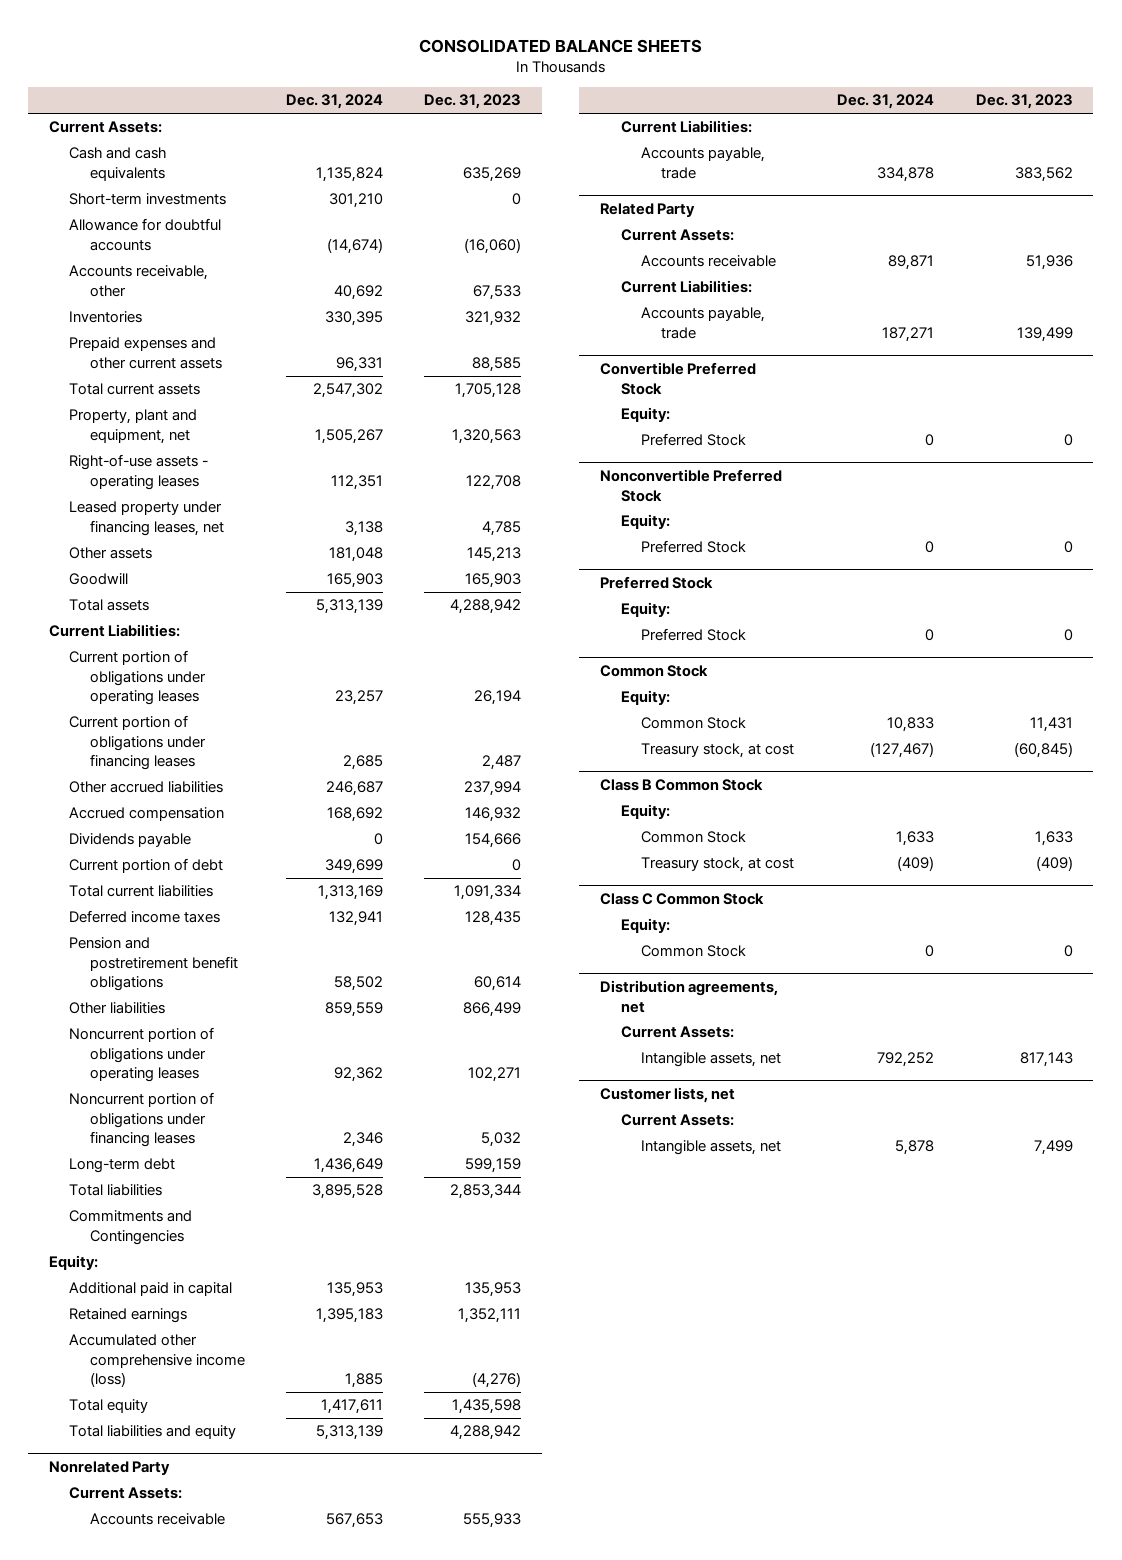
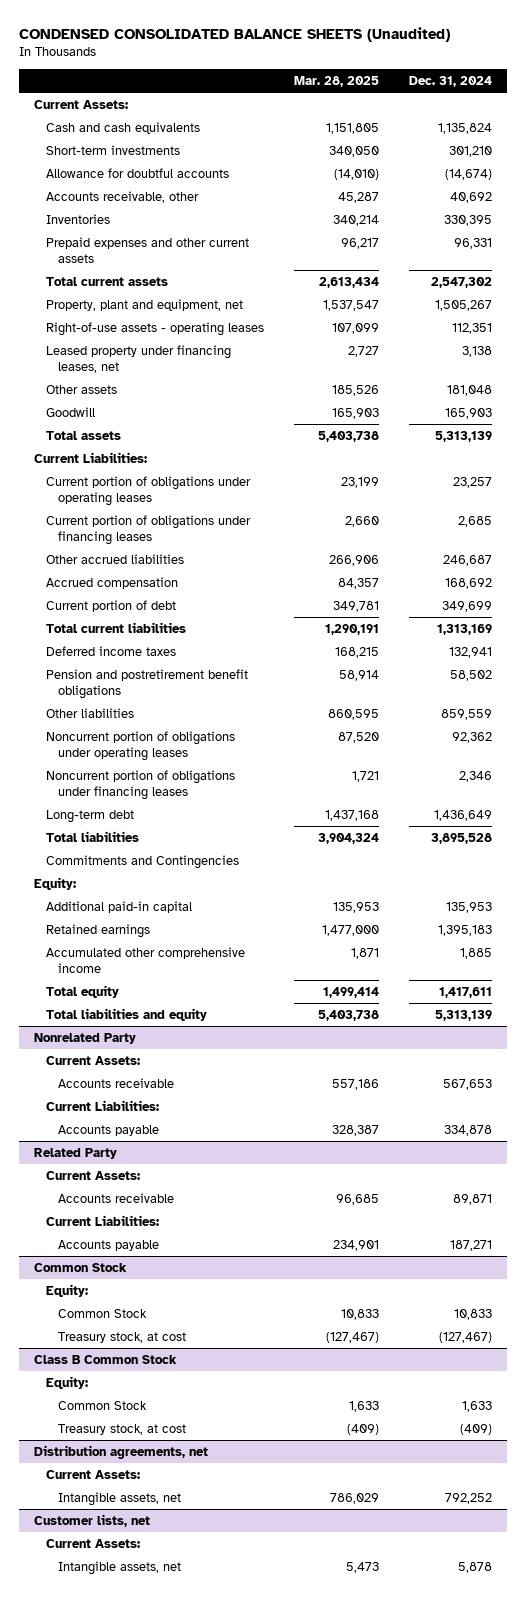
[418,38,702,53] CONSOLIDATED BALANCE SHEETS -> [18,26,450,42] CONDENSED CONSOLIDATED BALANCE SHEETS (Unaudited)
[424,94,522,110] Dec. 31, 2023 -> none
none -> [293,76,379,88] Mar. 28, 2025
[69,833,192,848] Dividends payable -> none
[69,1282,233,1297] Additional paid in capital -> [45,900,192,913] Additional paid-in capital
[69,1334,245,1388] Accumulated other comprehensive income (loss) -> [45,946,245,974] Accumulated other comprehensive income
[641,147,766,179] Accounts payable, trade -> [58,1124,160,1136] Accounts payable
[600,362,757,395] Convertible Preferred Stock -> none
[620,407,670,423] Equity: -> none
[641,433,747,447] Preferred Stock -> none
[600,469,783,502] Nonconvertible Preferred Stock -> none
[620,514,670,530] Equity: -> none
[641,540,747,554] Preferred Stock -> none
[600,576,714,590] Preferred Stock -> none
[620,602,670,618] Equity: -> none
[641,628,747,642] Preferred Stock -> none
[641,307,766,339] Accounts payable, trade -> [58,1239,160,1251] Accounts payable
[600,893,765,906] Class C Common Stock -> none
[620,918,670,934] Equity: -> none
[641,945,747,958] Common Stock -> none

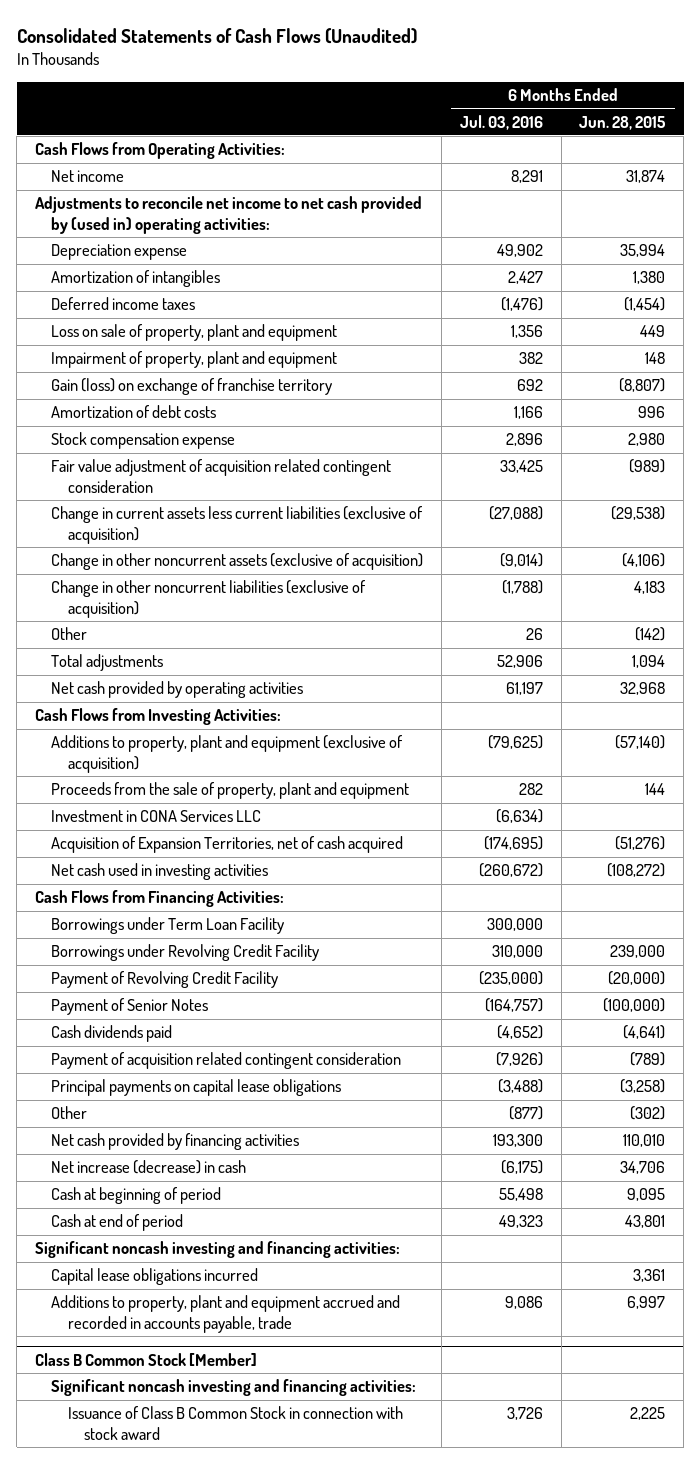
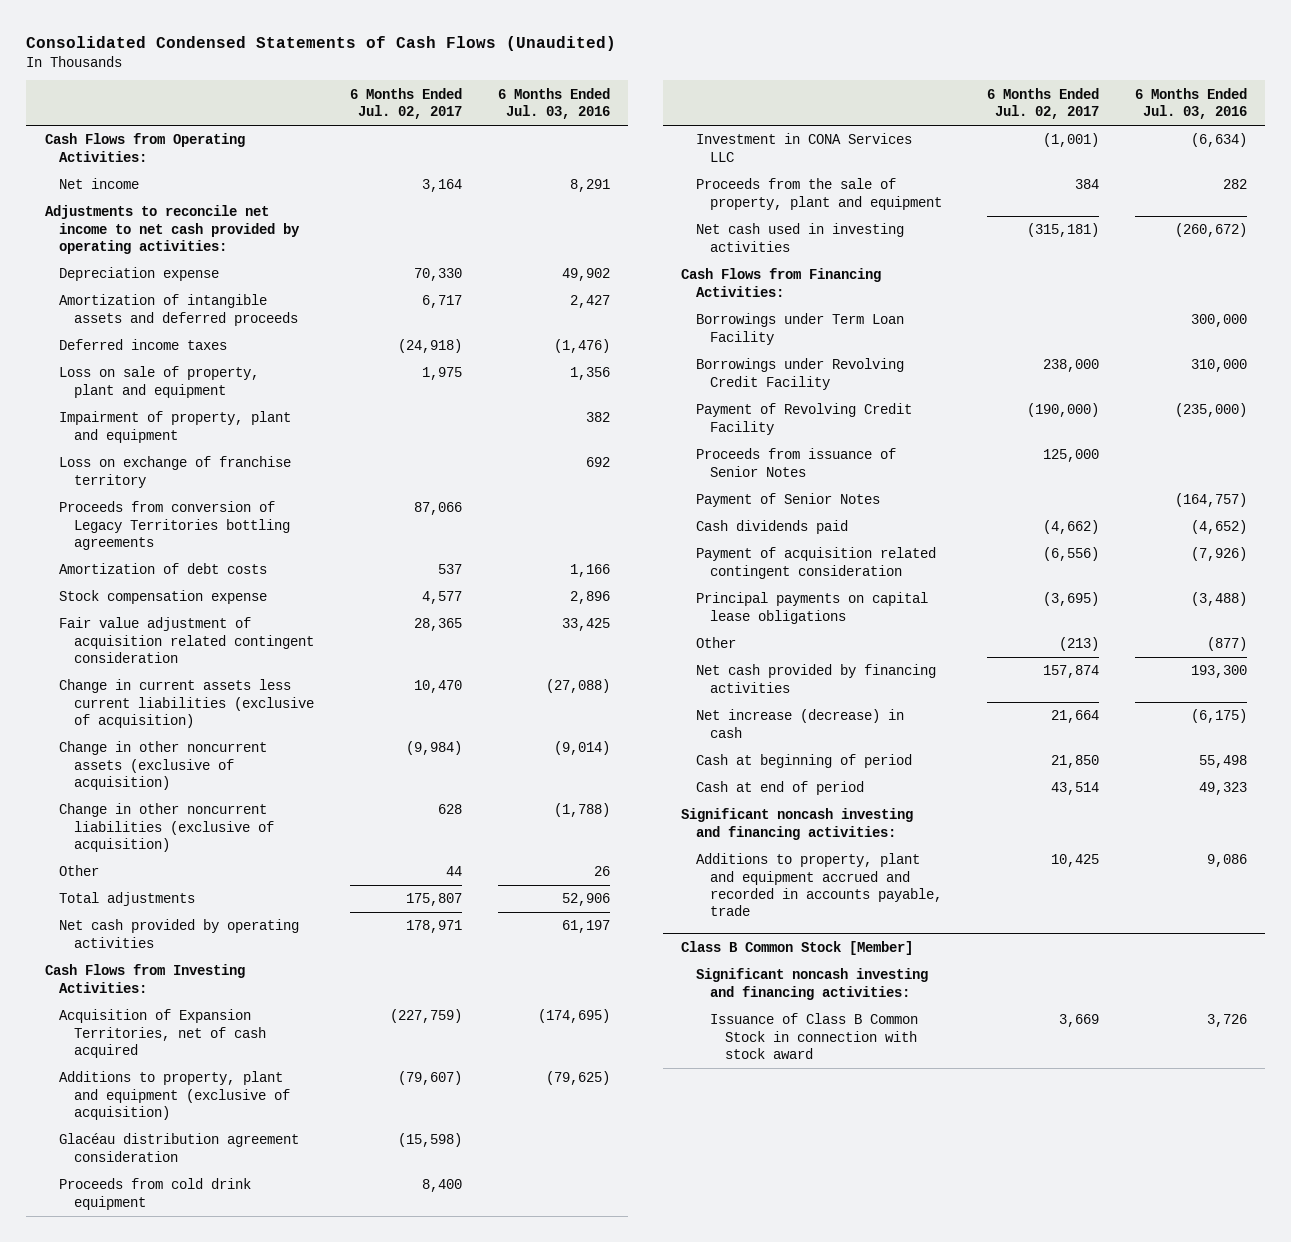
[16,27,417,44] Consolidated Statements of Cash Flows (Unaudited) -> [26,35,617,51] Consolidated Condensed Statements of Cash Flows (Unaudited)
[579,115,667,130] Jun. 28, 2015 -> none
none -> [349,87,462,120] 6 Months Ended Jul. 02, 2017
[35,196,423,234] Adjustments to reconcile net income to net cash provided by (used in) operating activities: -> [44,205,301,254] Adjustments to reconcile net income to net cash provided by operating activities:
[51,270,221,288] Amortization of intangibles -> [59,294,298,326] Amortization of intangible assets and deferred proceeds
[51,378,333,396] Gain (loss) on exchange of franchise territory -> [59,456,292,488] Loss on exchange of franchise territory
none -> [59,501,290,550] Proceeds from conversion of Legacy Territories bottling agreements
[51,836,404,854] Acquisition of Expansion Territories, net of cash acquired -> [59,1009,266,1058] Acquisition of Expansion Territories, net of cash acquired
none -> [59,1133,300,1162] Glacéau distribution agreement consideration
none -> [59,1178,252,1210] Proceeds from cold drink equipment
[51,782,410,800] Proceeds from the sale of property, plant and equipment -> [695,178,943,210] Proceeds from the sale of property, plant and equipment
none -> [695,448,896,477] Proceeds from issuance of Senior Notes
[51,1268,259,1286] Capital lease obligations incurred -> none

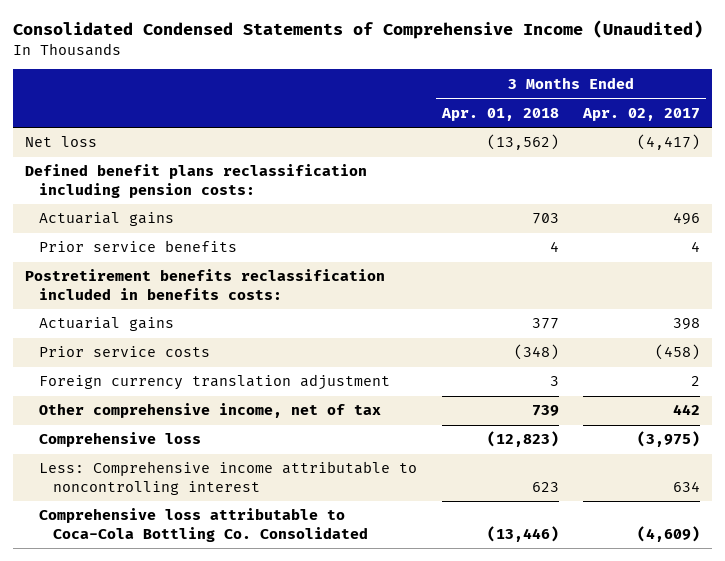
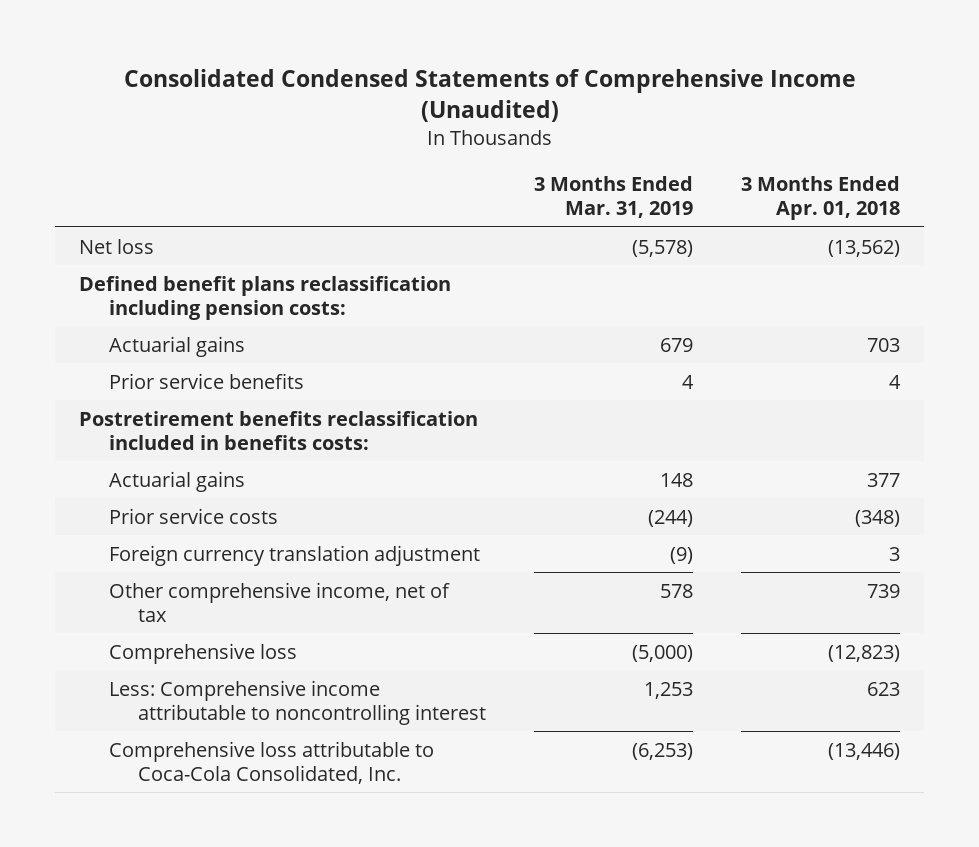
[582,107,701,121] Apr. 02, 2017 -> none
none -> [533,176,693,219] 3 Months Ended Mar. 31, 2019
[39,508,369,542] Comprehensive loss attributable to Coca-Cola Bottling Co. Consolidated -> [108,740,434,784] Comprehensive loss attributable to Coca-Cola Consolidated, Inc.

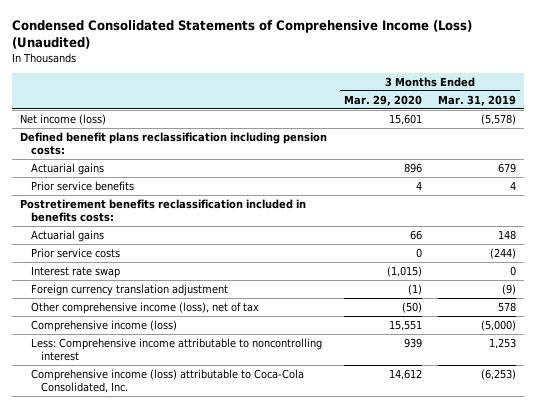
[123,68,856,123] Consolidated Condensed Statements of Comprehensive Income (Unaudited) -> [12,19,473,49] Condensed Consolidated Statements of Comprehensive Income (Loss) (Unaudited)
[740,176,900,221] 3 Months Ended Apr. 01, 2018 -> none
none -> [343,94,422,106] Mar. 29, 2020
[79,238,155,254] Net loss -> [20,114,107,126] Net income (loss)
none -> [30,266,120,279] Interest rate swap
[108,581,450,622] Other comprehensive income, net of tax -> [30,302,259,315] Other comprehensive income (loss), net of tax
[108,642,297,664] Comprehensive loss -> [30,320,177,333] Comprehensive income (loss)
[108,740,434,784] Comprehensive loss attributable to Coca-Cola Consolidated, Inc. -> [30,369,304,394] Comprehensive income (loss) attributable to Coca-Cola Consolidated, Inc.

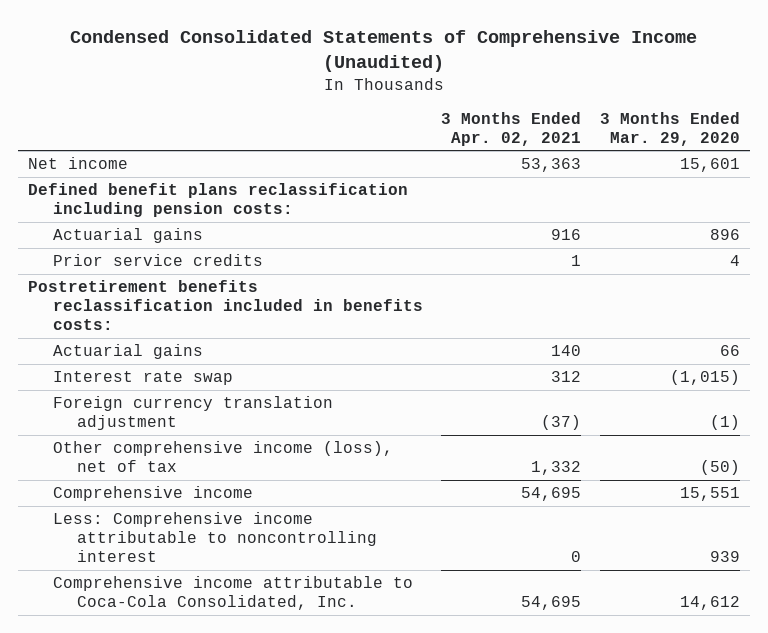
[12,19,473,49] Condensed Consolidated Statements of Comprehensive Income (Loss) (Unaudited) -> [70,30,698,73] Condensed Consolidated Statements of Comprehensive Income (Unaudited)
[437,94,516,106] Mar. 31, 2019 -> none
none -> [441,111,582,146] 3 Months Ended Apr. 02, 2021
[20,114,107,126] Net income (loss) -> [27,157,128,170] Net income
[30,181,134,192] Prior service benefits -> [52,254,263,267] Prior service credits
[30,248,120,259] Prior service costs -> none
[30,320,177,333] Comprehensive income (loss) -> [52,486,253,502] Comprehensive income
[30,369,304,394] Comprehensive income (loss) attributable to Coca-Cola Consolidated, Inc. -> [52,576,413,611] Comprehensive income attributable to Coca-Cola Consolidated, Inc.

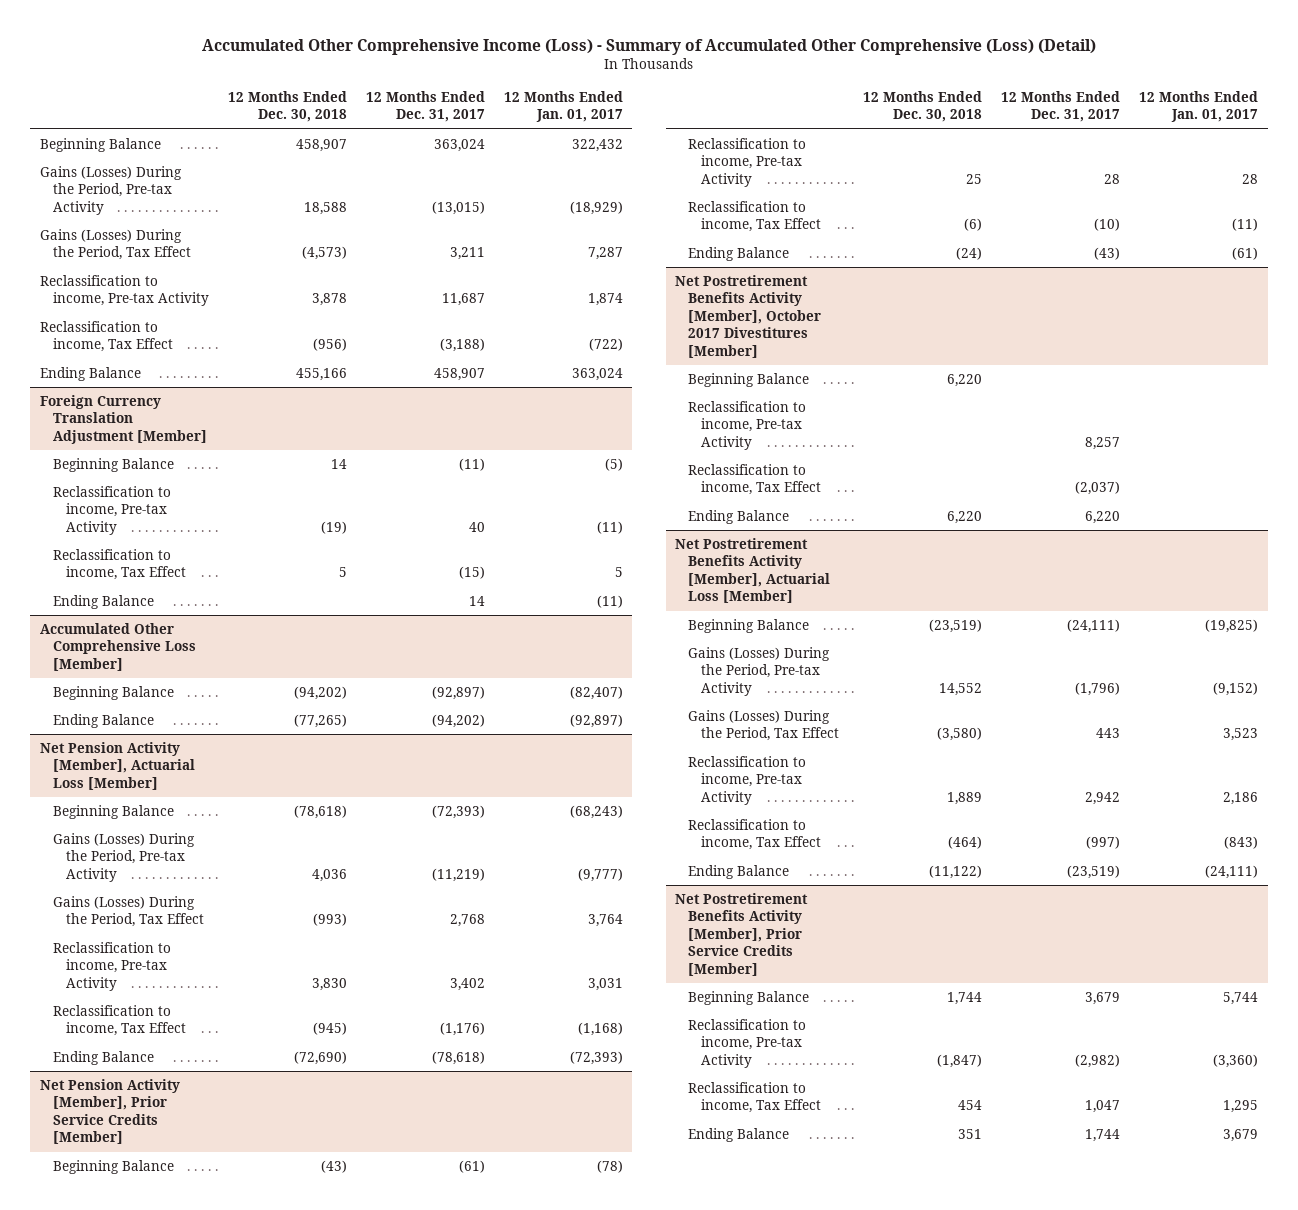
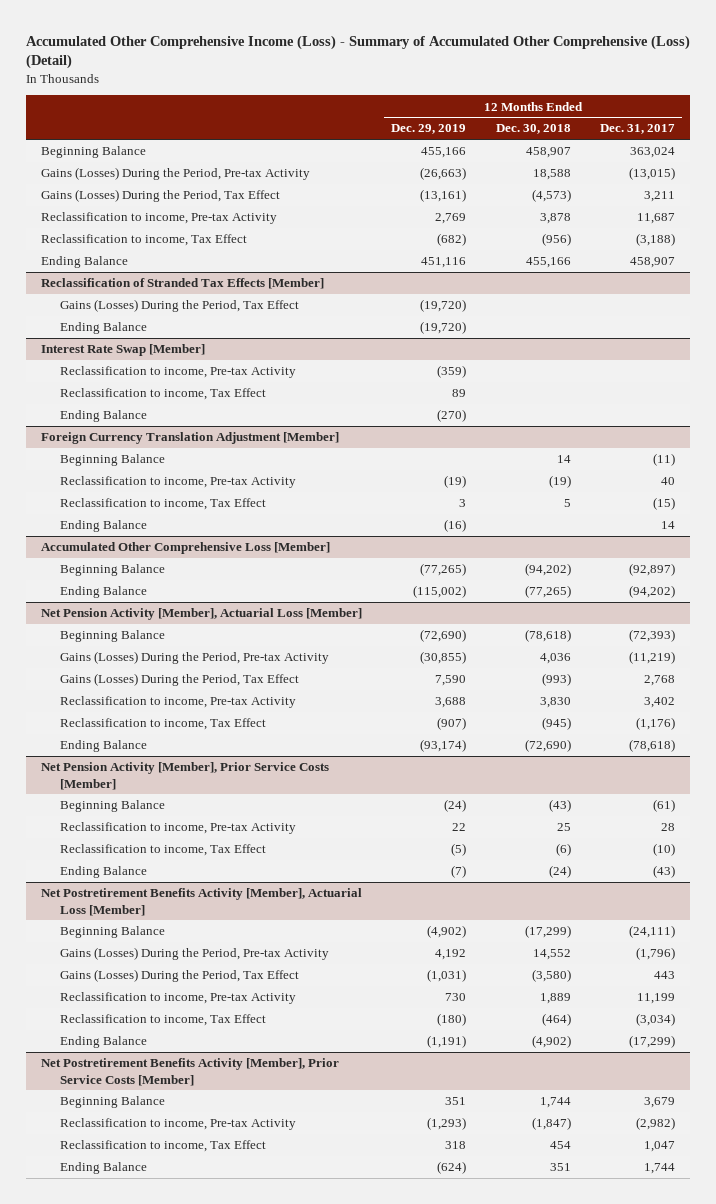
[503,90,623,123] 12 Months Ended Jan. 01, 2017 -> none
none -> [391,124,467,135] Dec. 29, 2019
none -> [40,278,324,290] Reclassification of Stranded Tax Effects [Member]
none -> [59,299,299,313] Gains (Losses) During the Period, Tax Effect
none -> [59,322,147,335] Ending Balance
none -> [40,344,205,357] Interest Rate Swap [Member]
none -> [59,366,296,379] Reclassification to income, Pre-tax Activity
none -> [59,388,266,401] Reclassification to income, Tax Effect
none -> [59,410,147,423] Ending Balance
[39,1078,180,1145] Net Pension Activity [Member], Prior Service Credits [Member] -> [40,762,329,790] Net Pension Activity [Member], Prior Service Costs [Member]
[675,274,822,358] Net Postretirement Benefits Activity [Member], October 2017 Divestitures [Member] -> none
[688,372,810,387] Beginning Balance -> none
[688,400,807,450] Reclassification to income, Pre-tax Activity -> none
[688,463,822,496] Reclassification to income, Tax Effect -> none
[688,509,790,524] Ending Balance -> none
[929,618,983,633] (23,519) -> [524,925,571,939] (17,299)
[1085,791,1121,805] 2,942 -> [637,993,676,1005] 11,199
[1086,836,1121,850] (997) -> [636,1013,676,1027] (3,034)
[929,864,983,879] (11,122) -> [531,1035,571,1049] (4,902)
[1067,864,1121,879] (23,519) -> [629,1035,676,1049] (17,299)
[675,892,809,976] Net Postretirement Benefits Activity [Member], Prior Service Credits [Member] -> [40,1058,339,1086] Net Postretirement Benefits Activity [Member], Prior Service Costs [Member]

